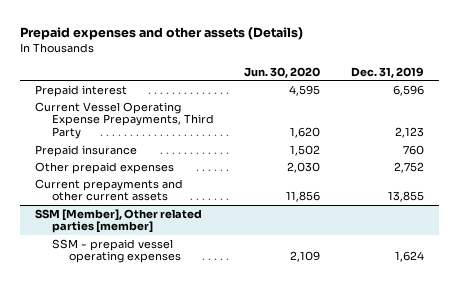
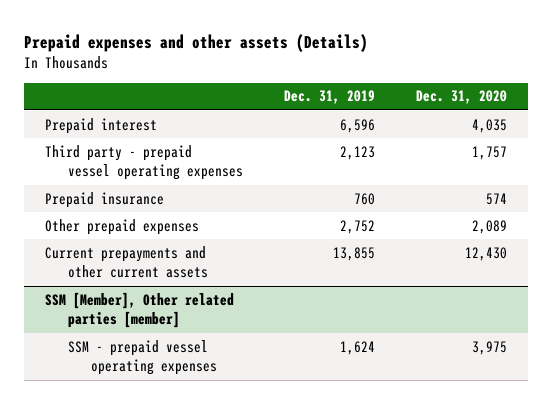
[244,66,321,78] Jun. 30, 2020 -> none
none -> [416,90,508,105] Dec. 31, 2020
[34,101,215,140] Current Vessel Operating Expense Prepayments, Third Party -> [44,144,243,181] Third party - prepaid vessel operating expenses

